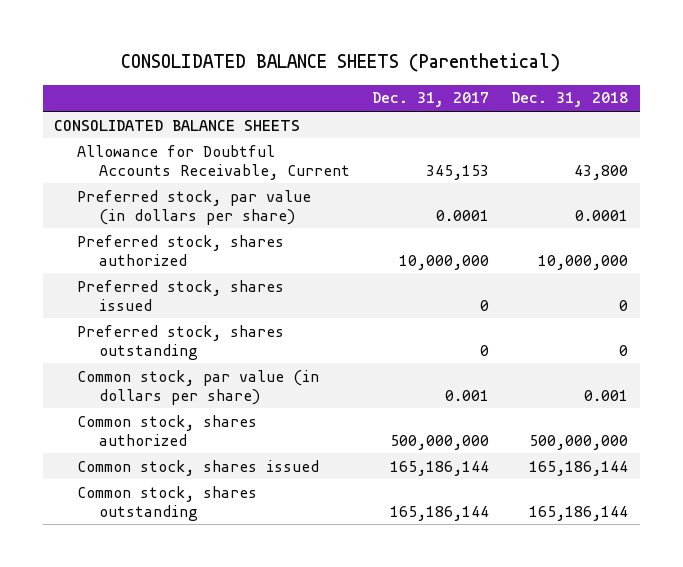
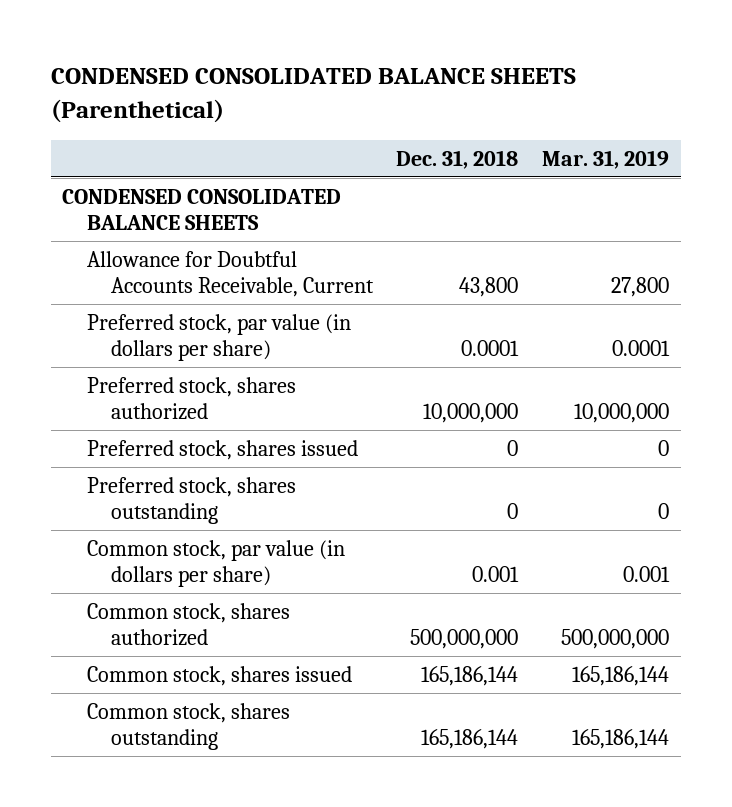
[121,53,561,73] CONSOLIDATED BALANCE SHEETS (Parenthetical) -> [50,68,576,123] CONDENSED CONSOLIDATED BALANCE SHEETS (Parenthetical)
[372,92,490,108] Dec. 31, 2017 -> none
none -> [542,149,670,169] Mar. 31, 2019
[54,119,301,131] CONSOLIDATED BALANCE SHEETS -> [62,188,342,231] CONDENSED CONSOLIDATED BALANCE SHEETS

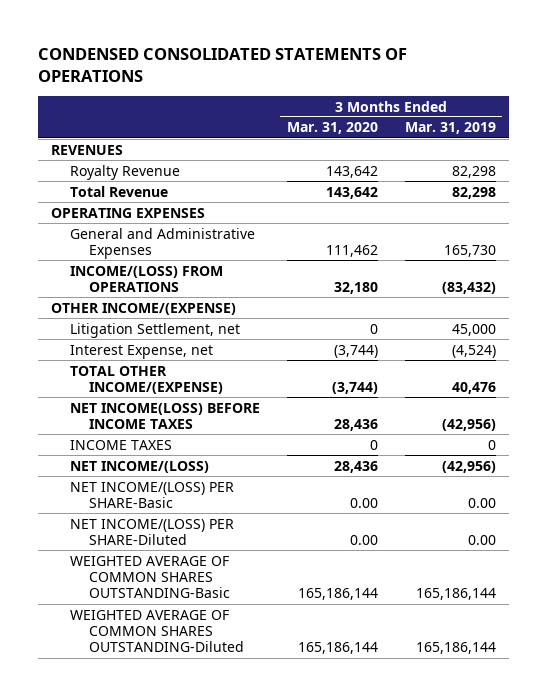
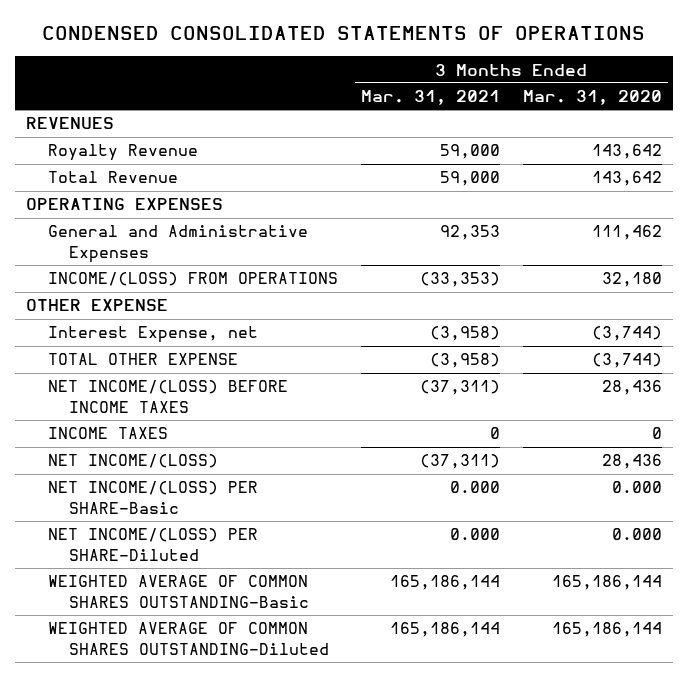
[404,122,496,135] Mar. 31, 2019 -> none
none -> [360,90,500,106] Mar. 31, 2021
[70,322,241,338] Litigation Settlement, net -> none
[51,302,237,315] OTHER INCOME/(EXPENSE) -> [26,299,169,312] OTHER EXPENSE
[70,365,224,394] TOTAL OTHER INCOME/(EXPENSE) -> [47,353,238,366] TOTAL OTHER EXPENSE
[70,402,261,429] NET INCOME(LOSS) BEFORE INCOME TAXES -> [47,380,288,413] NET INCOME/(LOSS) BEFORE INCOME TAXES
[349,497,378,508] 0.00 -> [611,481,662,494] 0.000
[349,534,378,545] 0.00 -> [611,528,662,541] 0.000

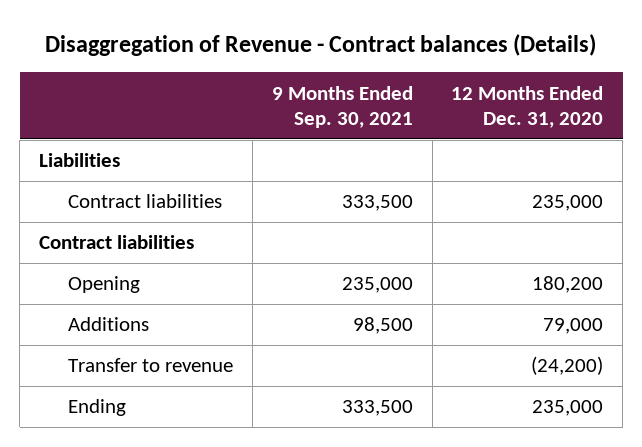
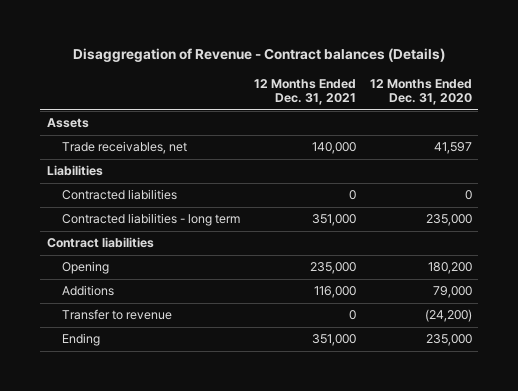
[271,85,413,129] 9 Months Ended Sep. 30, 2021 -> none
none -> [253,78,356,106] 12 Months Ended Dec. 31, 2021
none -> [46,118,89,129] Assets
none -> [61,141,187,155] Trade receivables, net
none -> [61,189,177,201] Contracted liabilities
[68,194,223,209] Contract liabilities -> [61,213,240,227] Contracted liabilities - long term

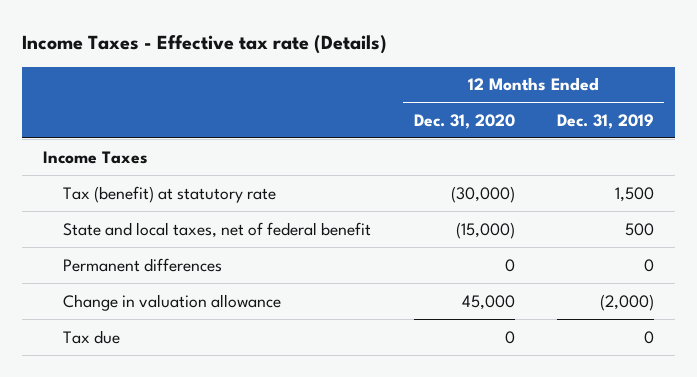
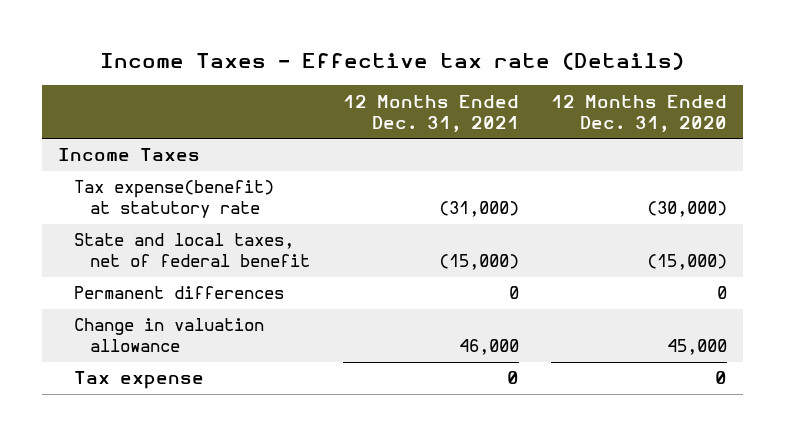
[556,113,654,129] Dec. 31, 2019 -> none
none -> [342,94,519,132] 12 Months Ended Dec. 31, 2021
[63,185,277,203] Tax (benefit) at statutory rate -> [74,180,275,219] Tax expense(benefit) at statutory rate
[63,329,121,344] Tax due -> [74,371,205,390] Tax expense

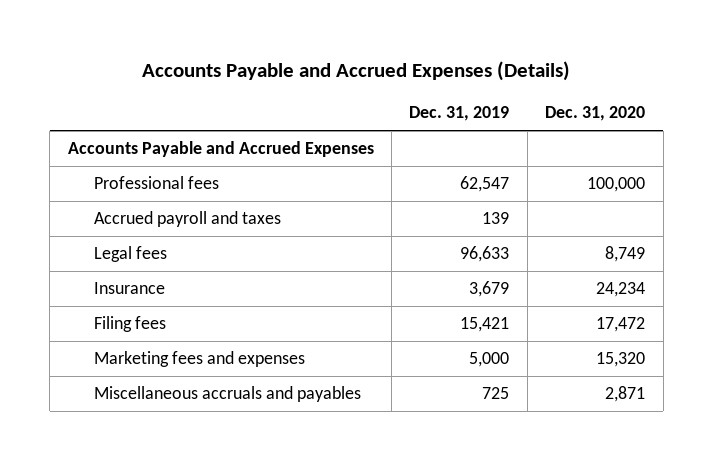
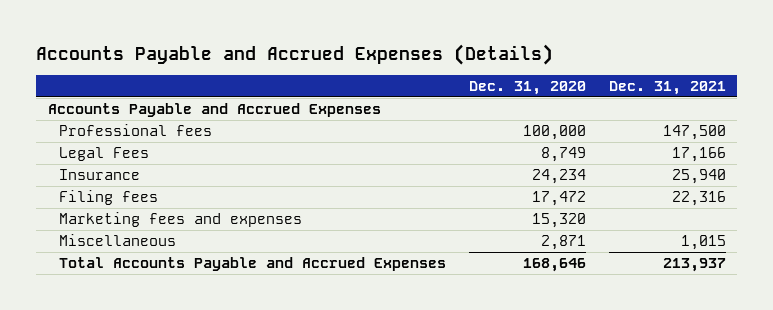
[409,106,510,122] Dec. 31, 2019 -> none
none -> [608,80,726,95] Dec. 31, 2021
[93,211,281,228] Accrued payroll and taxes -> none
[93,246,167,263] Legal fees -> [58,147,149,162] Legal Fees
[93,386,361,403] Miscellaneous accruals and payables -> [58,234,176,247] Miscellaneous
none -> [58,257,446,272] Total Accounts Payable and Accrued Expenses

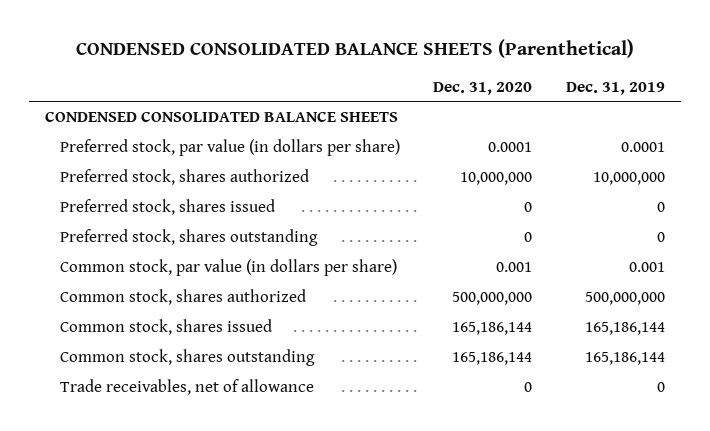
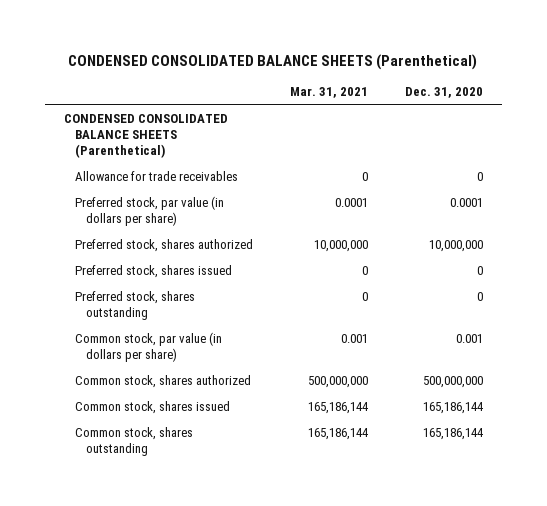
[565,81,665,95] Dec. 31, 2019 -> none
none -> [290,87,369,99] Mar. 31, 2021
[45,110,399,122] CONDENSED CONSOLIDATED BALANCE SHEETS -> [63,113,228,158] CONDENSED CONSOLIDATED BALANCE SHEETS (Parenthetical)
none -> [74,170,238,181] Allowance for trade receivables
[60,378,315,395] Trade receivables, net of allowance -> none

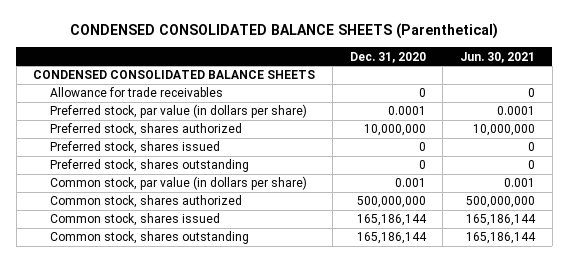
[290,87,369,99] Mar. 31, 2021 -> none
none -> [460,51,536,63] Jun. 30, 2021
[63,113,228,158] CONDENSED CONSOLIDATED BALANCE SHEETS (Parenthetical) -> [33,70,316,80] CONDENSED CONSOLIDATED BALANCE SHEETS

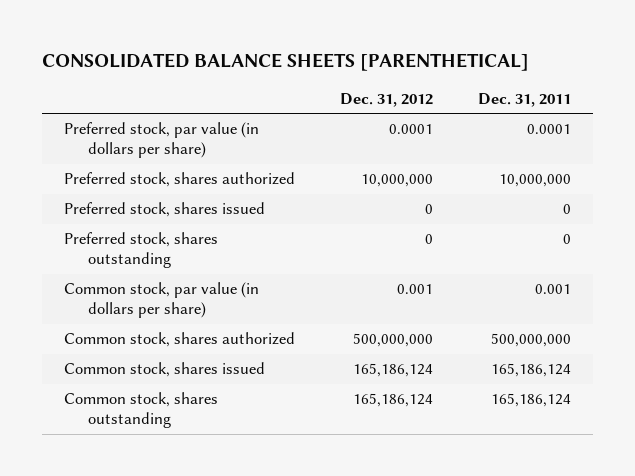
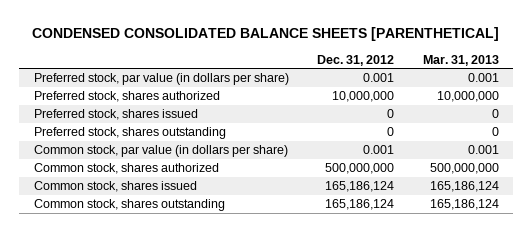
[41,53,529,72] CONSOLIDATED BALANCE SHEETS [PARENTHETICAL] -> [32,27,500,42] CONDENSED CONSOLIDATED BALANCE SHEETS [PARENTHETICAL]
[477,92,571,107] Dec. 31, 2011 -> none
none -> [422,54,499,66] Mar. 31, 2013
[389,124,434,135] 0.0001 -> [363,73,395,83] 0.001

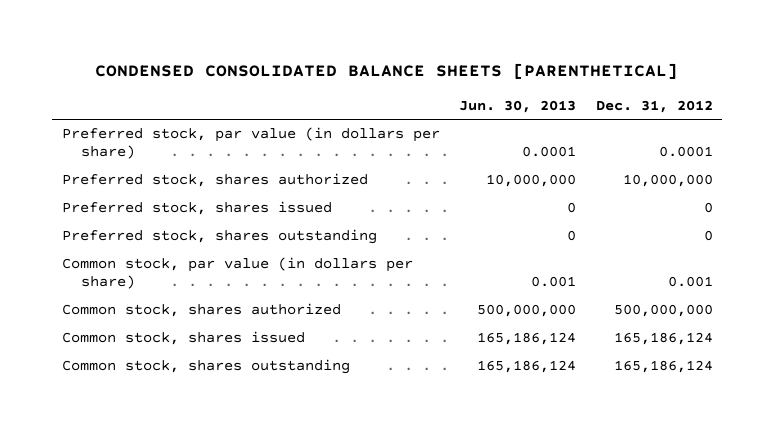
[422,54,499,66] Mar. 31, 2013 -> none
none -> [459,99,577,113] Jun. 30, 2013
[363,73,395,83] 0.001 -> [658,146,713,158] 0.0001

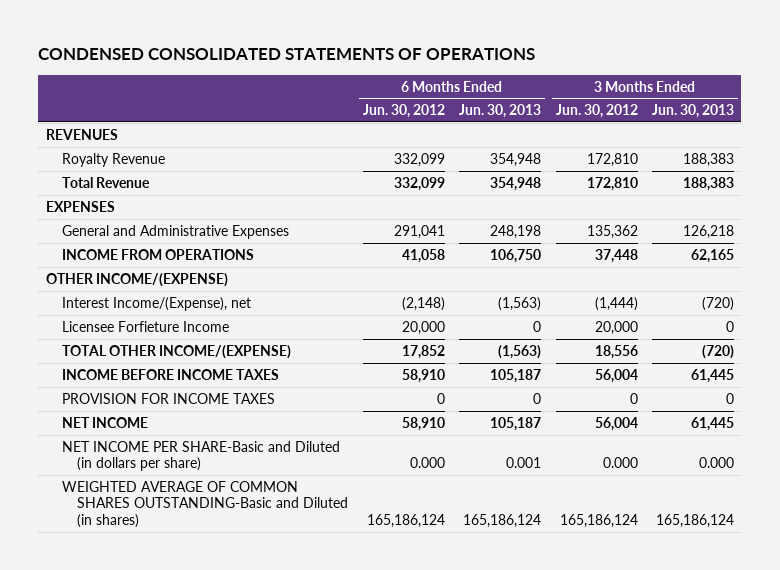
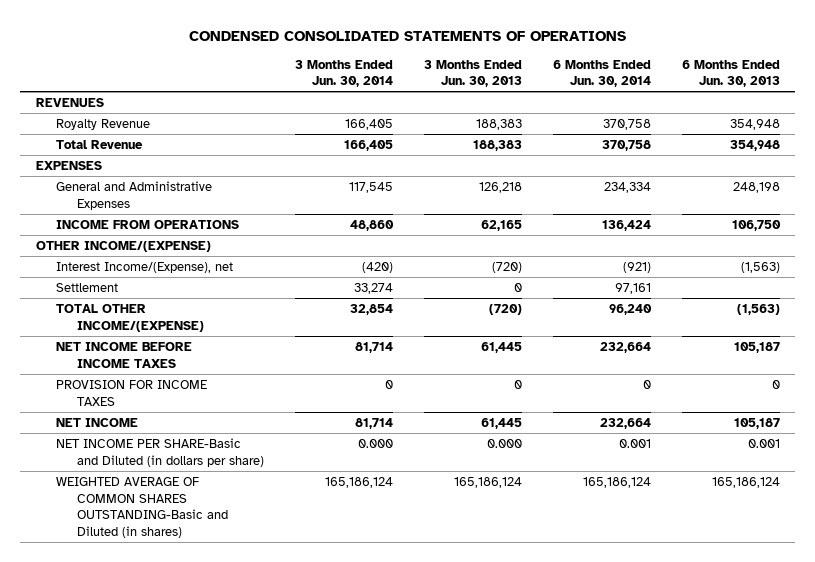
[362,104,445,119] Jun. 30, 2012 -> none
[555,104,638,119] Jun. 30, 2012 -> none
none -> [294,59,393,88] 3 Months Ended Jun. 30, 2014
none -> [552,59,651,88] 6 Months Ended Jun. 30, 2014
[61,320,229,332] Licensee Forfieture Income -> none
none -> [56,283,119,293] Settlement
[61,368,279,380] INCOME BEFORE INCOME TAXES -> [56,342,193,368] NET INCOME BEFORE INCOME TAXES

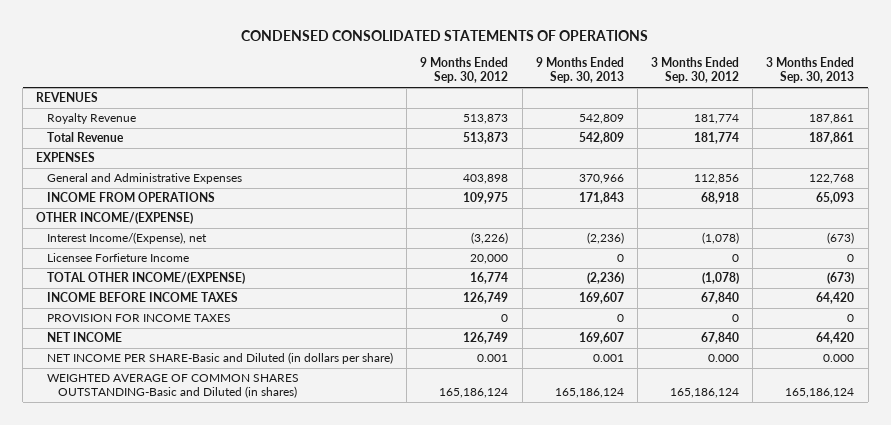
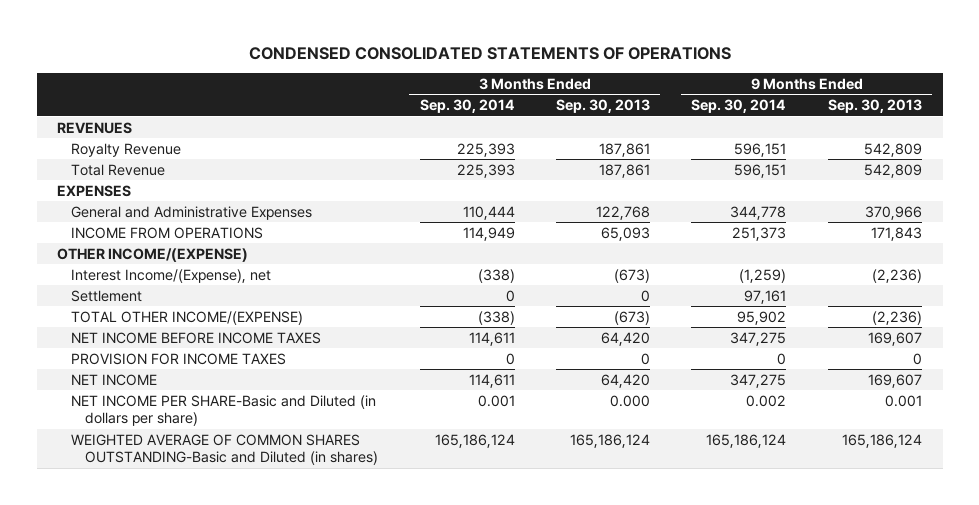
[420,57,509,84] 9 Months Ended Sep. 30, 2012 -> none
[651,57,740,84] 3 Months Ended Sep. 30, 2012 -> none
none -> [419,99,515,114] Sep. 30, 2014
none -> [691,99,787,114] Sep. 30, 2014
[46,253,189,263] Licensee Forfieture Income -> none
none -> [71,289,143,302] Settlement
[46,292,238,303] INCOME BEFORE INCOME TAXES -> [71,331,322,344] NET INCOME BEFORE INCOME TAXES

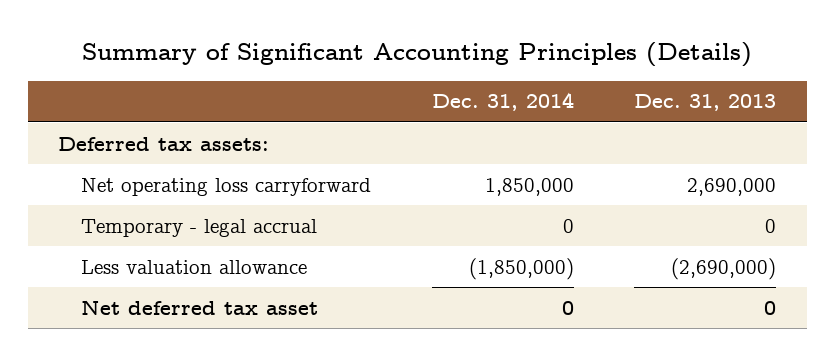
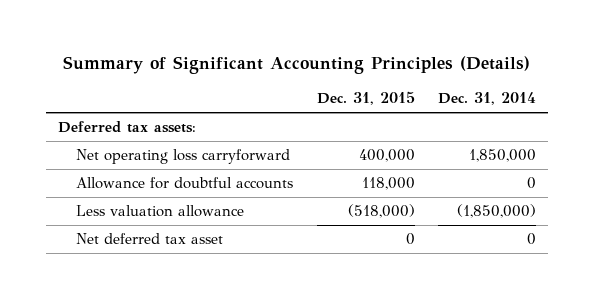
[634,94,777,112] Dec. 31, 2013 -> none
none -> [316,91,415,106] Dec. 31, 2015
[80,218,317,237] Temporary - legal accrual -> none
none -> [75,177,293,190] Allowance for doubtful accounts

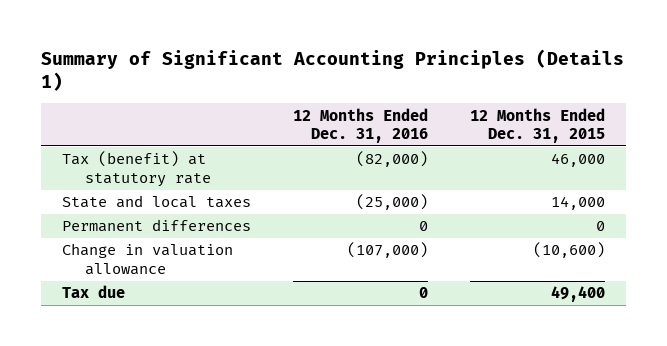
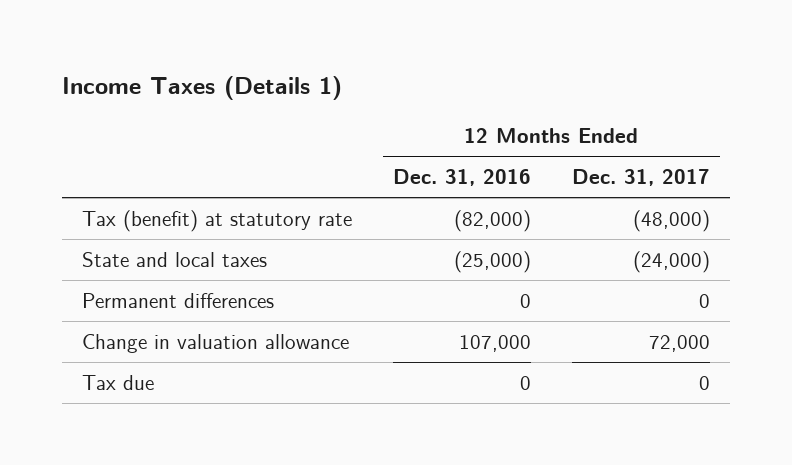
[41,48,625,92] Summary of Significant Accounting Principles (Details 1) -> [61,76,342,101] Income Taxes (Details 1)
[469,107,605,144] 12 Months Ended Dec. 31, 2015 -> none
none -> [571,169,710,187] Dec. 31, 2017
[347,242,429,259] (107,000) -> [458,334,531,352] 107,000

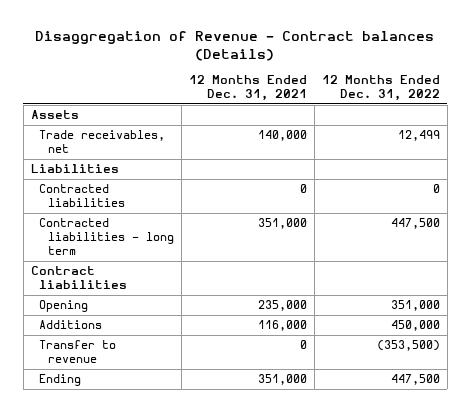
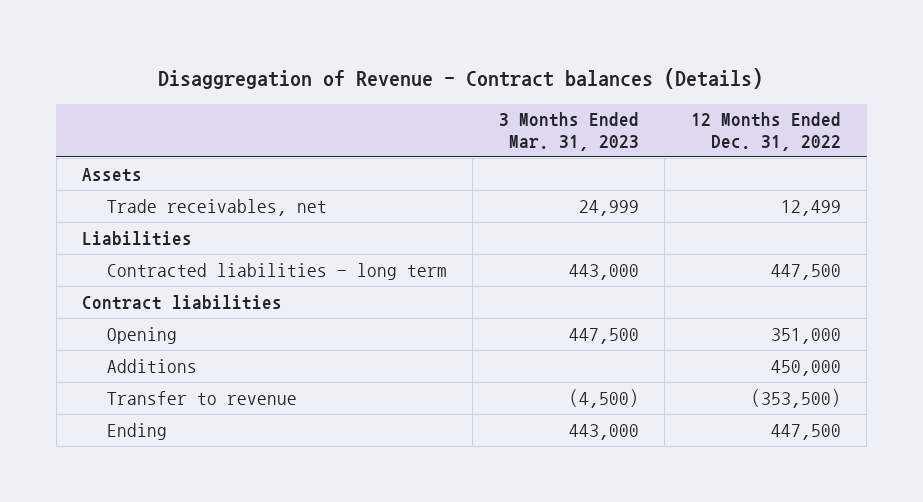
[188,75,307,102] 12 Months Ended Dec. 31, 2021 -> none
none -> [498,112,639,151] 3 Months Ended Mar. 31, 2023
[39,184,125,208] Contracted liabilities -> none

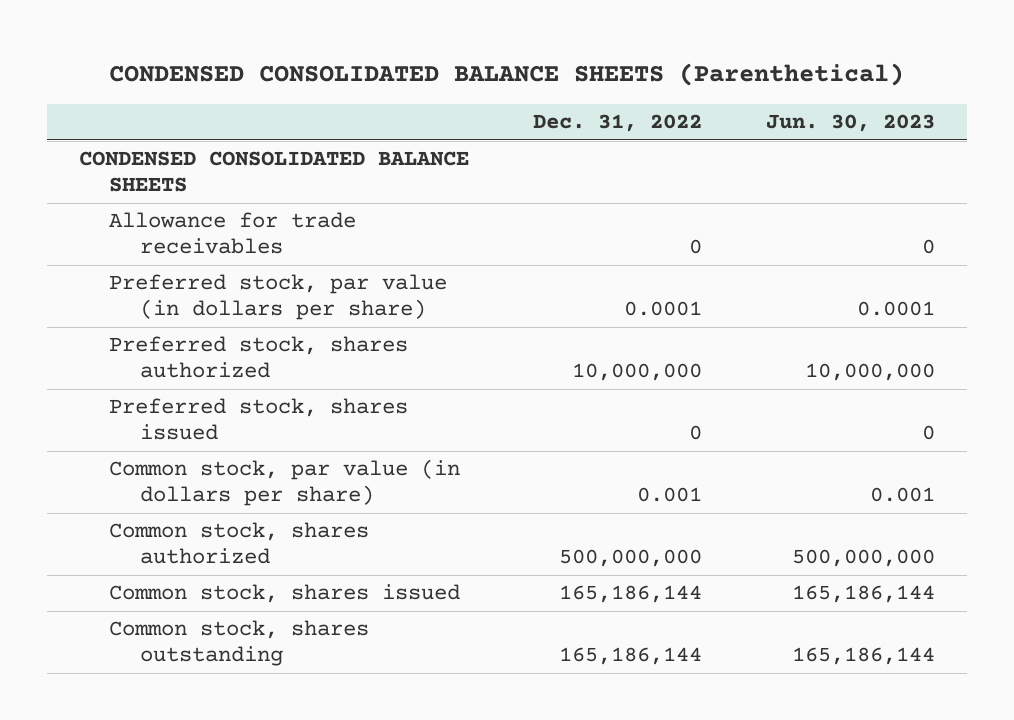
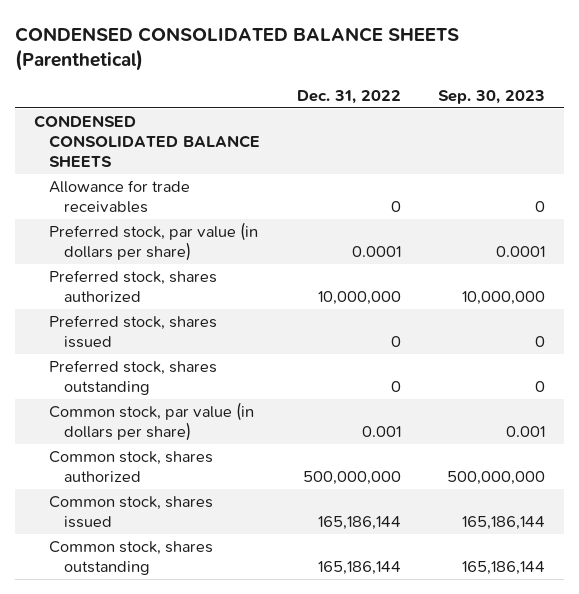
[766,114,936,133] Jun. 30, 2023 -> none
none -> [438,90,546,105] Sep. 30, 2023
none -> [48,360,217,396] Preferred stock, shares outstanding

